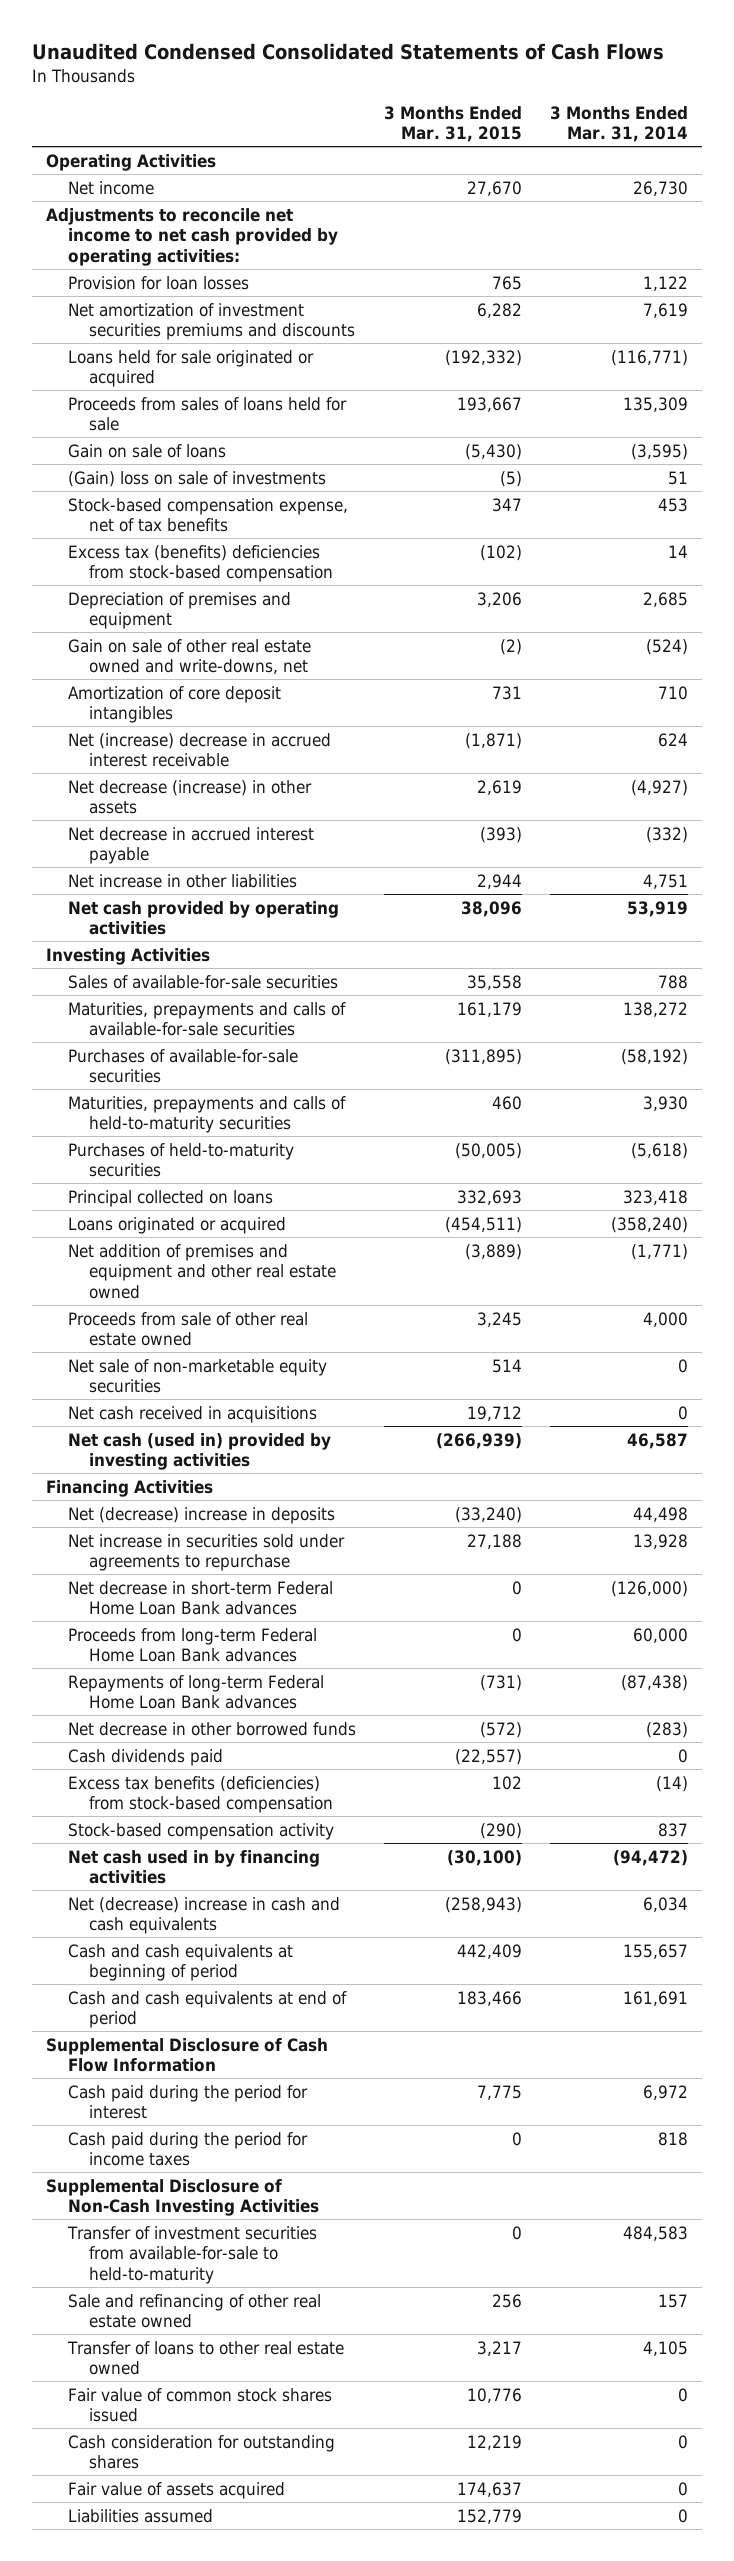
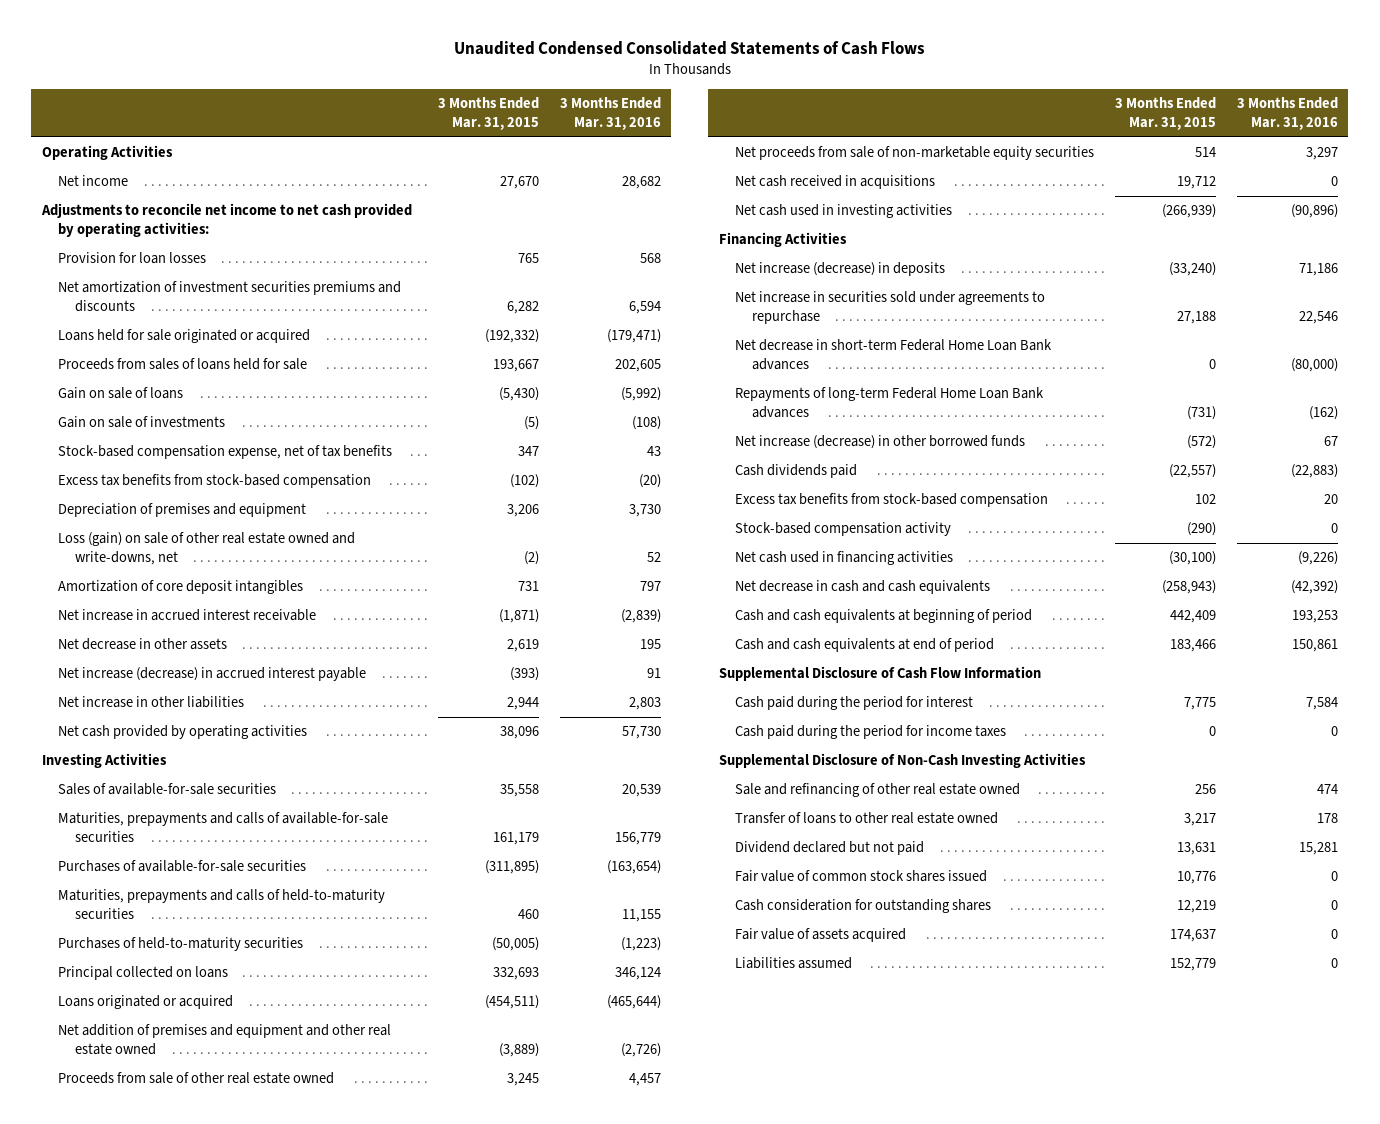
[549,105,688,143] 3 Months Ended Mar. 31, 2014 -> none
none -> [559,97,661,131] 3 Months Ended Mar. 31, 2016
[67,470,326,487] (Gain) loss on sale of investments -> [58,416,226,429] Gain on sale of investments
[67,544,333,583] Excess tax (benefits) deficiencies from stock-based compensation -> [58,474,372,489] Excess tax benefits from stock-based compensation
[67,638,311,675] Gain on sale of other real estate owned and write-downs, net -> [58,532,356,566] Loss (gain) on sale of other real estate owned and write-downs, net
[67,732,331,768] Net (increase) decrease in accrued interest receivable -> [58,609,317,622] Net increase in accrued interest receivable
[67,779,312,815] Net decrease (increase) in other assets -> [58,638,228,651] Net decrease in other assets
[67,826,314,865] Net decrease in accrued interest payable -> [58,667,367,682] Net increase (decrease) in accrued interest payable
[67,1358,327,1394] Net sale of non-marketable equity securities -> [735,146,1095,161] Net proceeds from sale of non-marketable equity securities
[67,1432,331,1471] Net cash (used in) provided by investing activities -> [735,204,953,219] Net cash used in investing activities
[67,1506,335,1524] Net (decrease) increase in deposits -> [735,262,946,277] Net increase (decrease) in deposits
[67,1627,317,1663] Proceeds from long-term Federal Home Loan Bank advances -> none
[67,1721,356,1736] Net decrease in other borrowed funds -> [735,435,1026,450] Net increase (decrease) in other borrowed funds
[67,1775,333,1814] Excess tax benefits (deficiencies) from stock-based compensation -> [735,493,1049,508] Excess tax benefits from stock-based compensation
[67,1849,320,1885] Net cash used in by financing activities -> [735,551,954,566] Net cash used in financing activities
[67,1896,340,1935] Net (decrease) increase in cash and cash equivalents -> [735,580,991,595] Net decrease in cash and cash equivalents
[66,2225,317,2284] Transfer of investment securities from available-for-sale to held-to-maturity -> none
none -> [735,841,925,856] Dividend declared but not paid

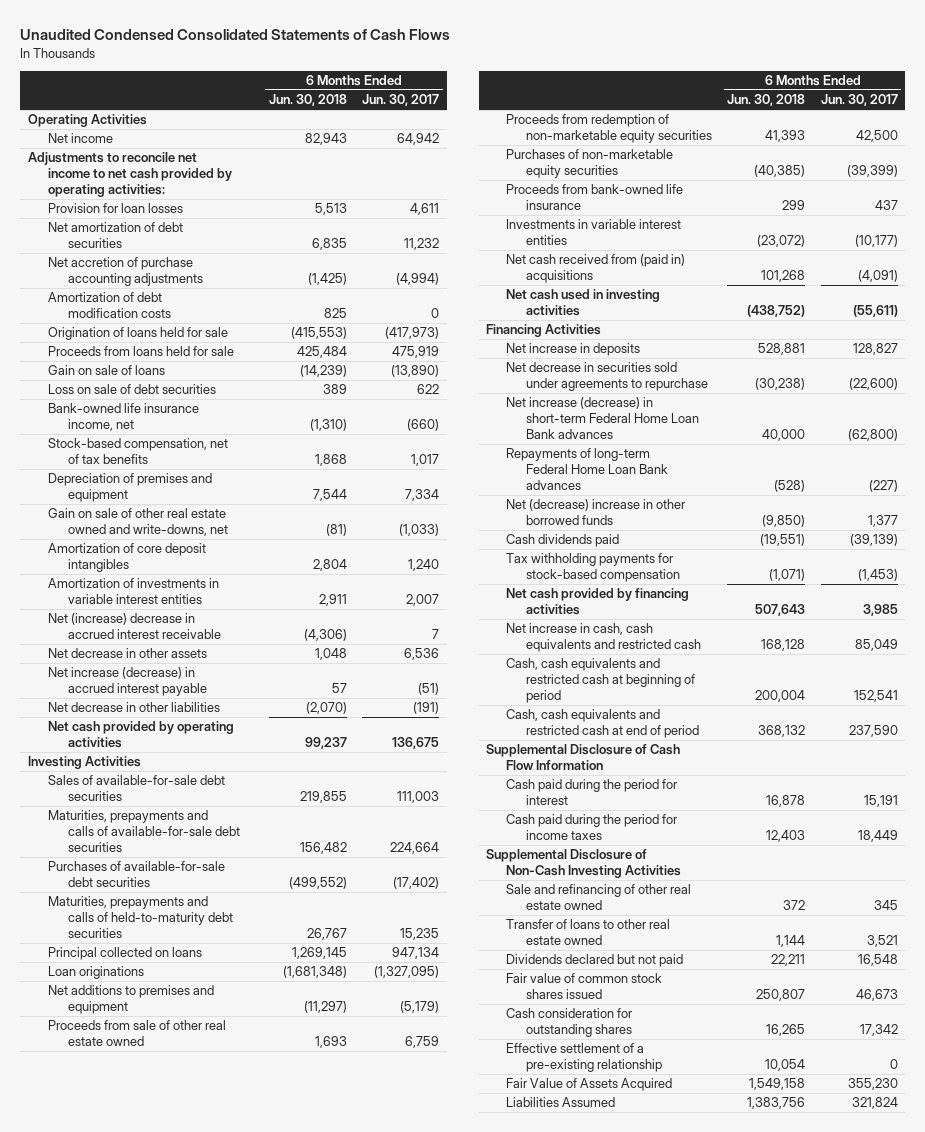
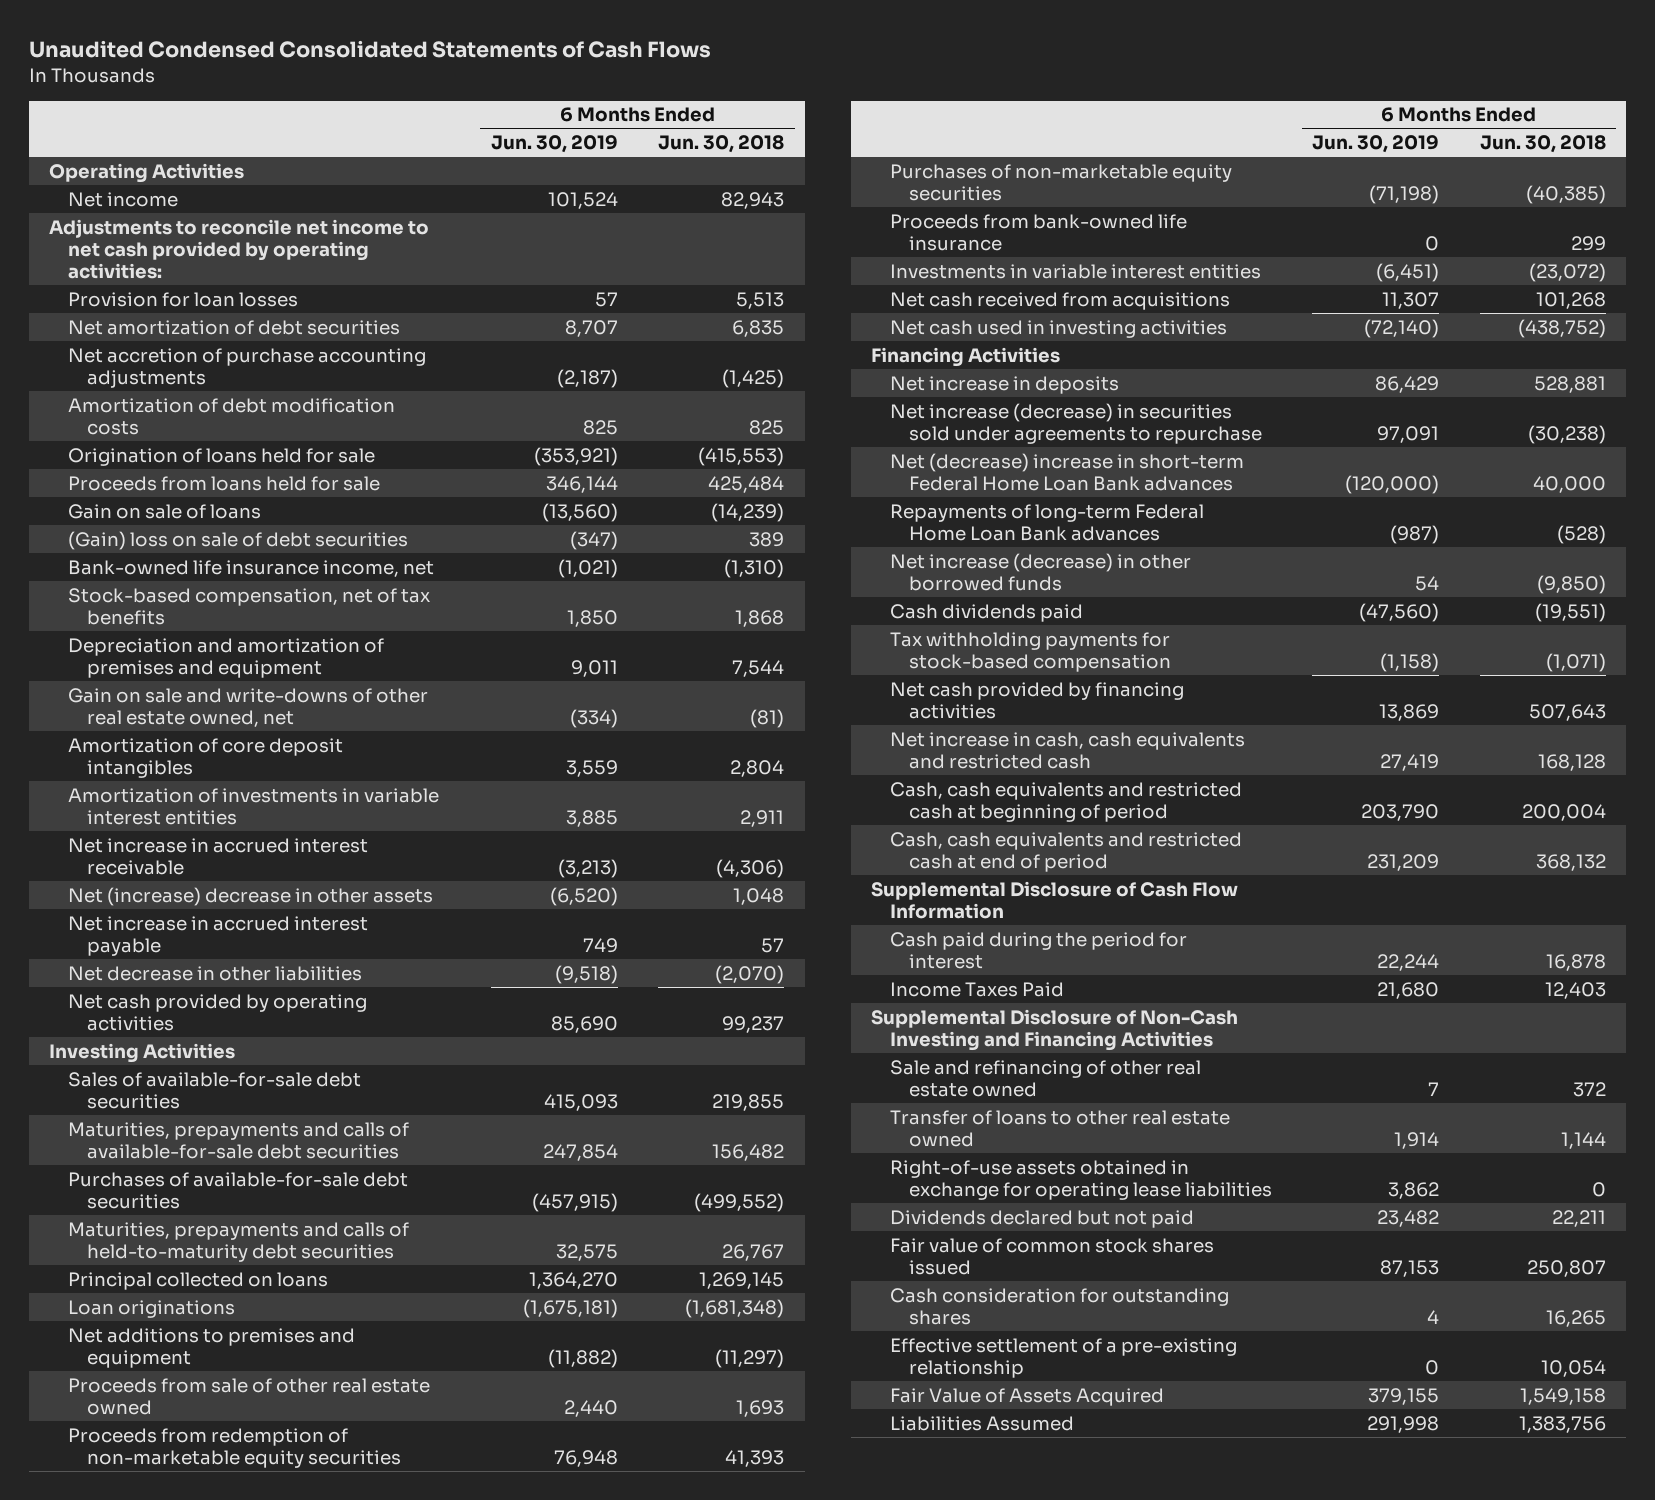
[361,94,439,107] Jun. 30, 2017 -> none
none -> [490,135,618,154] Jun. 30, 2019
[47,384,216,395] Loss on sale of debt securities -> [68,530,409,550] (Gain) loss on sale of debt securities
[47,473,212,503] Depreciation of premises and equipment -> [68,637,385,678] Depreciation and amortization of premises and equipment
[47,508,228,537] Gain on sale of other real estate owned and write-downs, net -> [68,687,429,727] Gain on sale and write-downs of other real estate owned, net
[47,613,221,640] Net (increase) decrease in accrued interest receivable -> [68,837,369,875] Net increase in accrued interest receivable
[47,648,207,659] Net decrease in other assets -> [68,886,434,906] Net (increase) decrease in other assets
[47,667,207,697] Net increase (decrease) in accrued interest payable -> [68,915,369,956] Net increase in accrued interest payable
[506,254,686,284] Net cash received from (paid in) acquisitions -> [889,291,1230,310] Net cash received from acquisitions
[506,362,709,392] Net decrease in securities sold under agreements to repurchase -> [889,402,1262,444] Net increase (decrease) in securities sold under agreements to repurchase
[506,397,700,440] Net increase (decrease) in short-term Federal Home Loan Bank advances -> [889,452,1244,491] Net (decrease) increase in short-term Federal Home Loan Bank advances
[506,499,686,526] Net (decrease) increase in other borrowed funds -> [889,552,1191,591] Net increase (decrease) in other borrowed funds
[506,814,678,841] Cash paid during the period for income taxes -> [889,981,1064,997] Income Taxes Paid
[486,849,682,879] Supplemental Disclosure of Non-Cash Investing Activities -> [871,1008,1239,1051] Supplemental Disclosure of Non-Cash Investing and Financing Activities
none -> [889,1159,1272,1200] Right-of-use assets obtained in exchange for operating lease liabilities

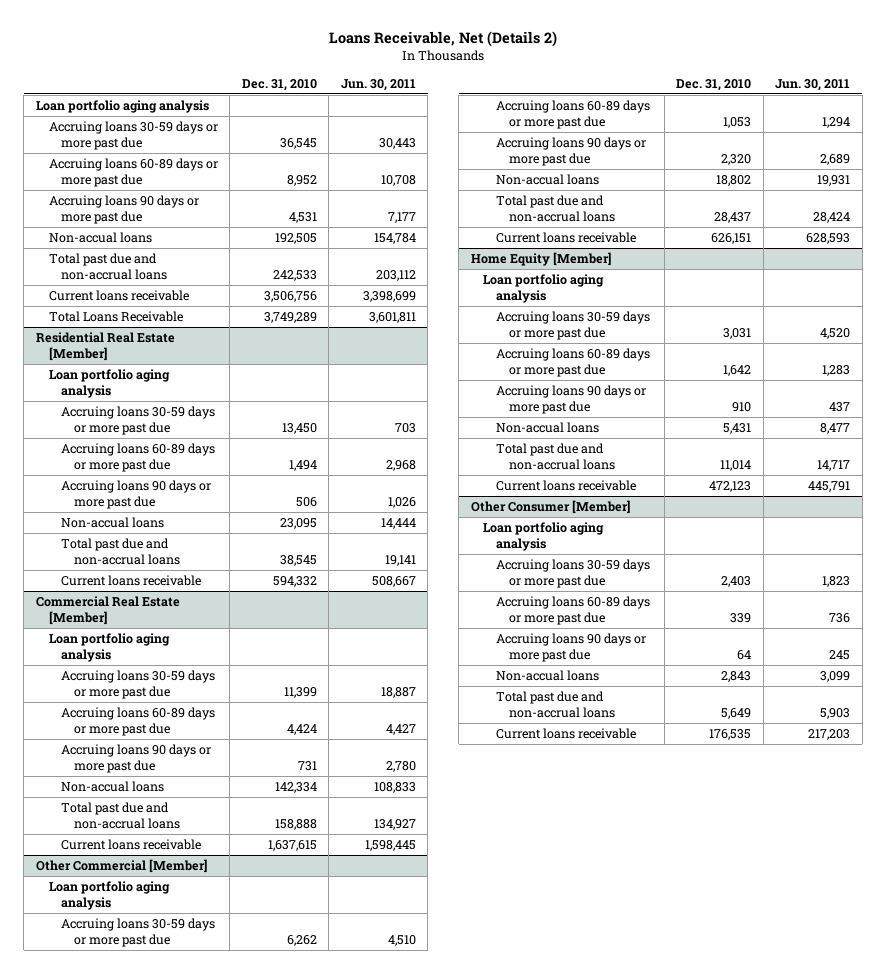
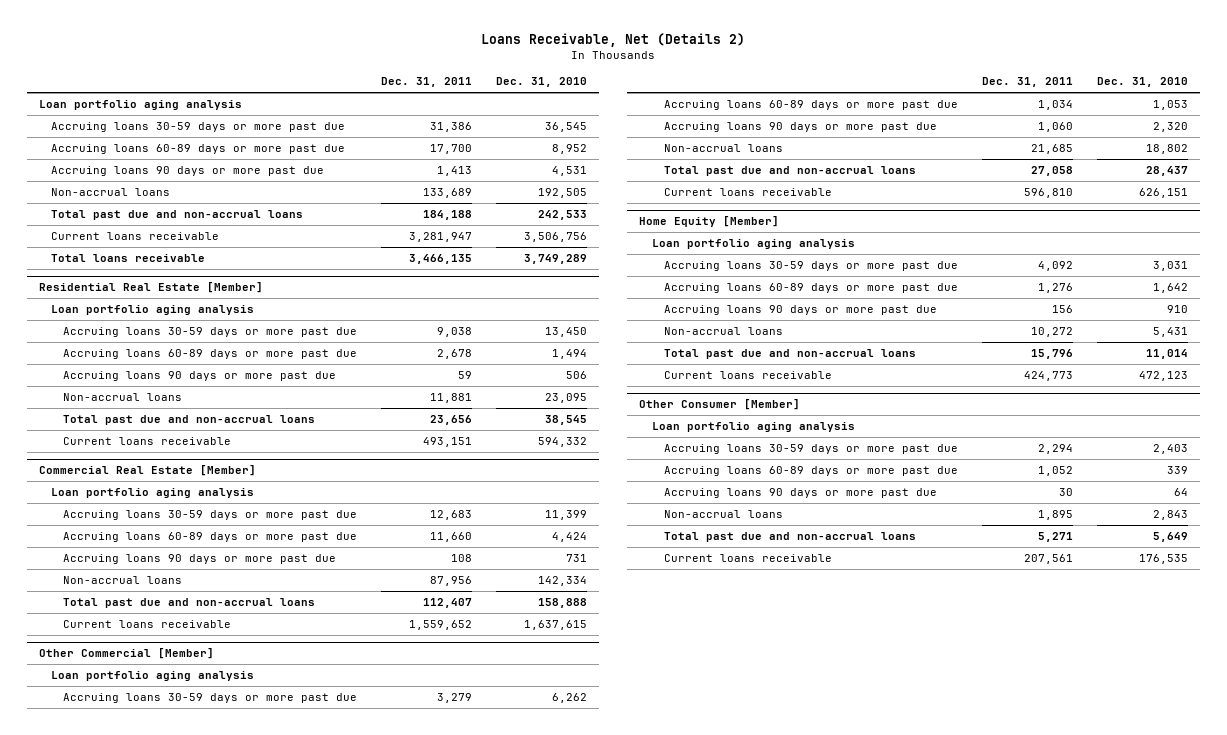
[340,78,416,91] Jun. 30, 2011 -> none
none -> [381,77,473,88] Dec. 31, 2011
[48,232,152,244] Non-accual loans -> [50,188,170,197] Non-accrual loans
[48,311,183,323] Total Loans Receivable -> [50,254,205,263] Total loans receivable
[61,517,165,529] Non-accual loans -> [63,393,183,402] Non-accrual loans
[61,781,165,793] Non-accual loans -> [63,576,183,585] Non-accrual loans
[495,174,599,186] Non-accual loans -> [663,144,783,153] Non-accrual loans
[495,422,599,434] Non-accual loans -> [663,327,783,336] Non-accrual loans
[495,670,599,682] Non-accual loans -> [663,510,783,519] Non-accrual loans

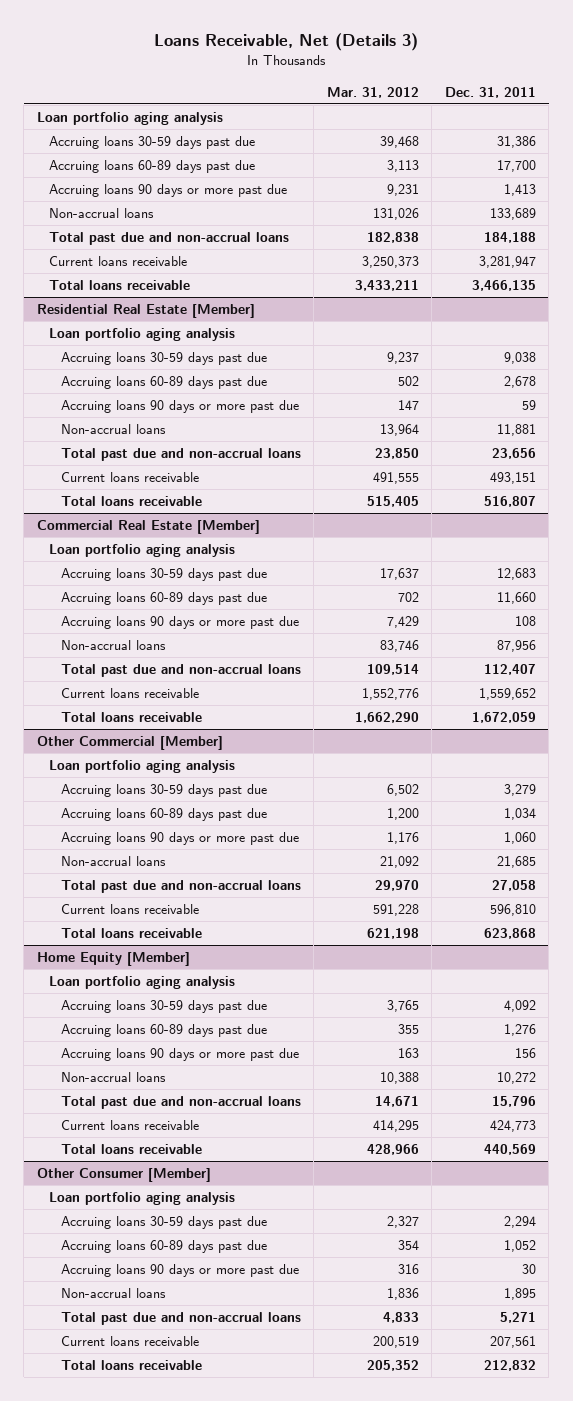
[481,32,746,47] Loans Receivable, Net (Details 2) -> [154,33,419,52] Loans Receivable, Net (Details 3)
[496,77,588,88] Dec. 31, 2010 -> none
none -> [326,86,419,98] Mar. 31, 2012
[50,122,345,133] Accruing loans 30-59 days or more past due -> [48,136,255,150] Accruing loans 30-59 days past due
[50,144,345,155] Accruing loans 60-89 days or more past due -> [48,160,255,174] Accruing loans 60-89 days past due
[63,327,358,338] Accruing loans 30-59 days or more past due -> [60,352,267,366] Accruing loans 30-59 days past due
[63,349,358,360] Accruing loans 60-89 days or more past due -> [60,376,267,390] Accruing loans 60-89 days past due
none -> [60,496,202,507] Total loans receivable
[63,510,358,521] Accruing loans 30-59 days or more past due -> [60,568,267,582] Accruing loans 30-59 days past due
[63,532,358,543] Accruing loans 60-89 days or more past due -> [60,592,267,606] Accruing loans 60-89 days past due
none -> [60,712,202,723] Total loans receivable
[63,693,358,704] Accruing loans 30-59 days or more past due -> [60,784,267,798] Accruing loans 30-59 days past due
[663,100,958,111] Accruing loans 60-89 days or more past due -> [60,808,267,822] Accruing loans 60-89 days past due
none -> [60,928,202,939] Total loans receivable
[663,261,958,272] Accruing loans 30-59 days or more past due -> [60,1000,267,1014] Accruing loans 30-59 days past due
[663,283,958,294] Accruing loans 60-89 days or more past due -> [60,1024,267,1038] Accruing loans 60-89 days past due
none -> [60,1144,202,1155] Total loans receivable
[663,444,958,455] Accruing loans 30-59 days or more past due -> [60,1216,267,1230] Accruing loans 30-59 days past due
[663,466,958,477] Accruing loans 60-89 days or more past due -> [60,1240,267,1254] Accruing loans 60-89 days past due
none -> [60,1360,202,1371] Total loans receivable

